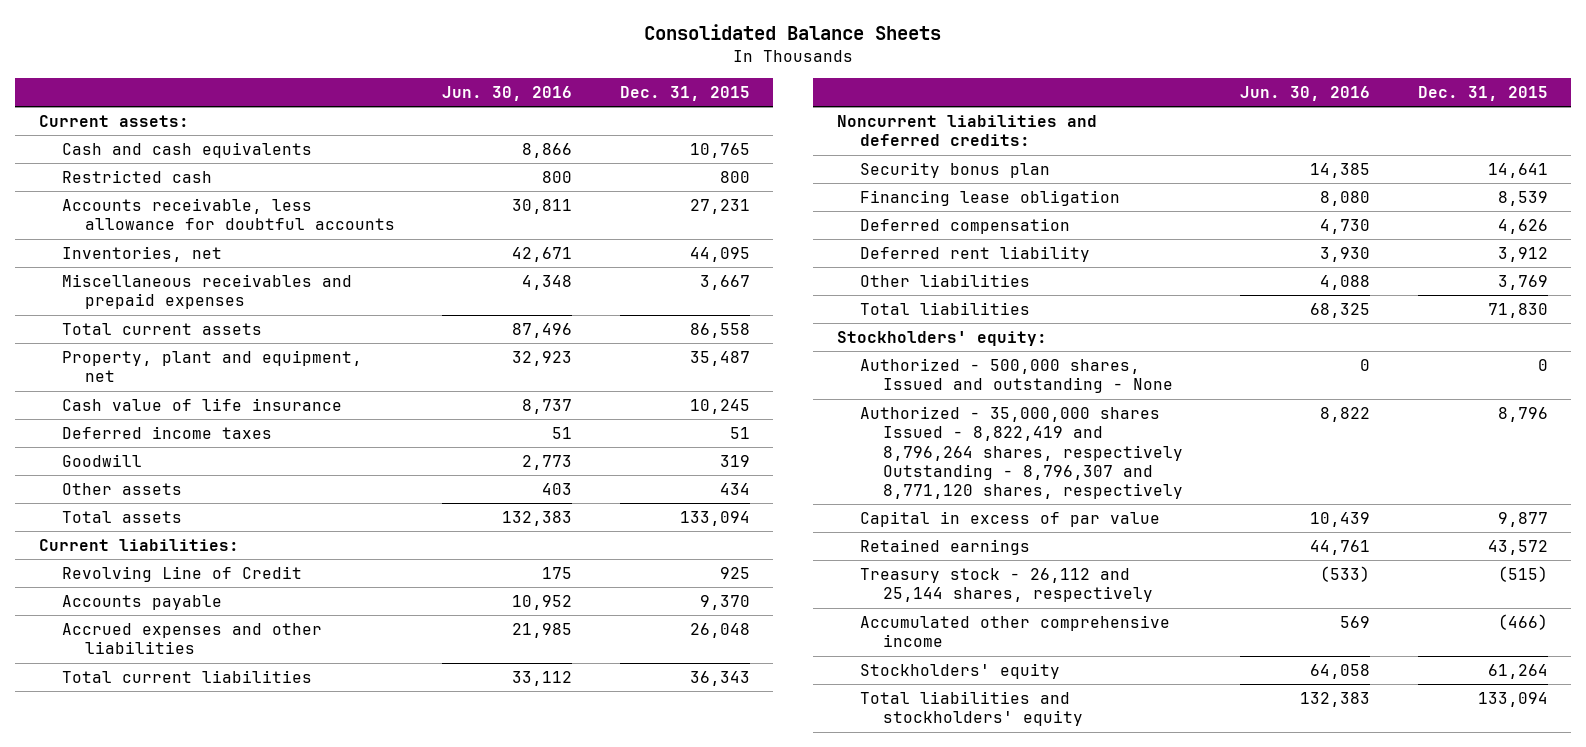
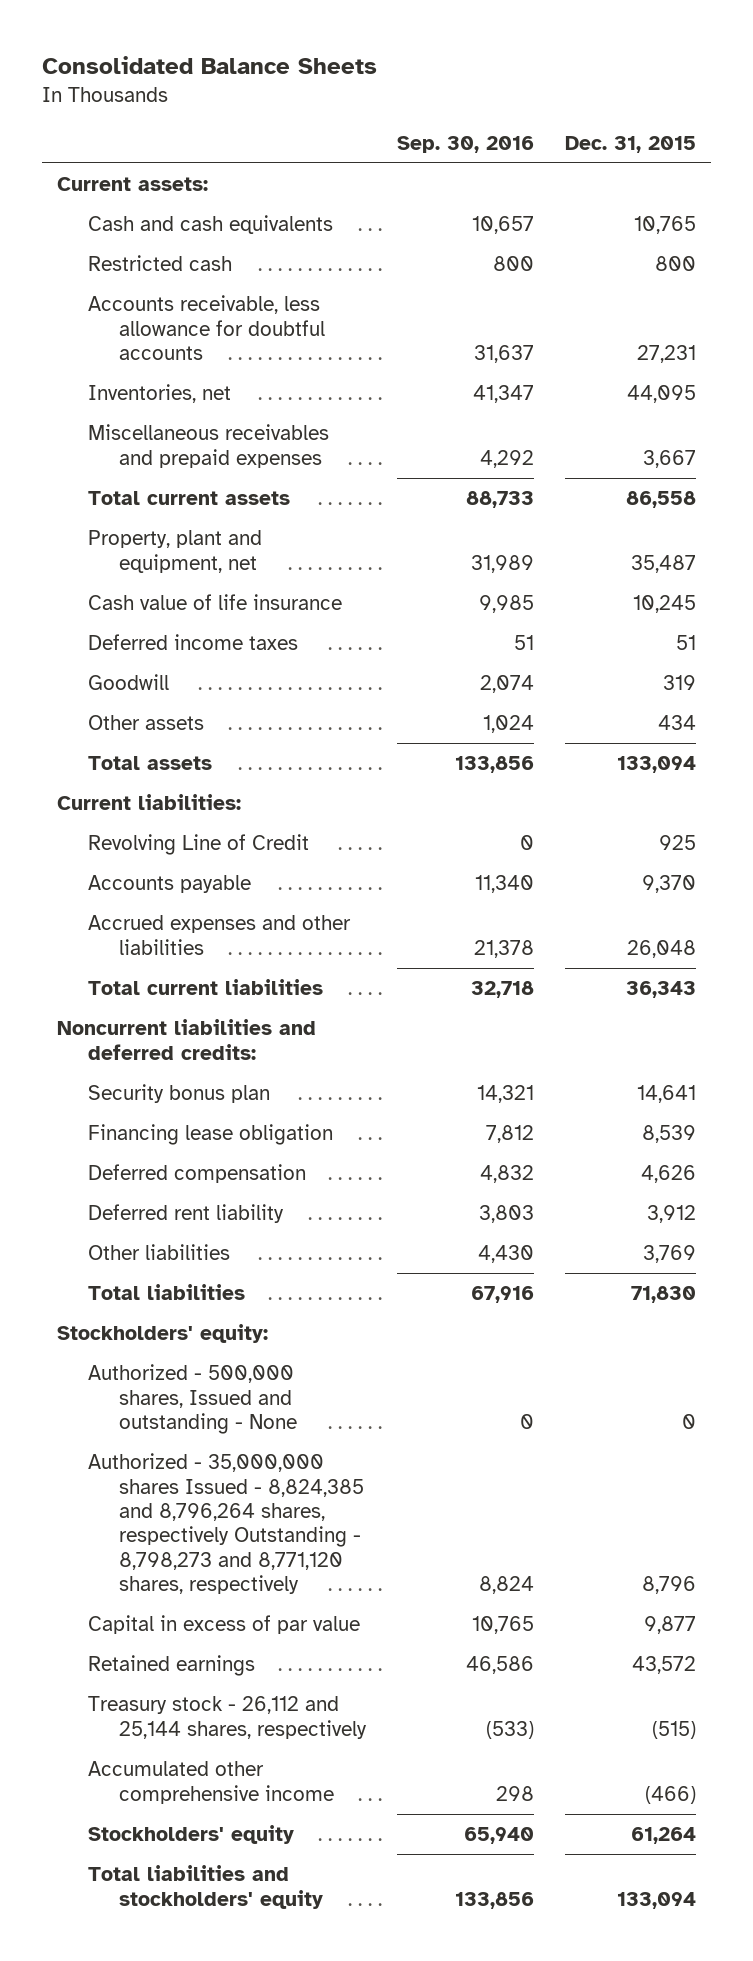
[442,85,573,101] Jun. 30, 2016 -> none
none -> [396,135,534,153] Sep. 30, 2016
[859,406,1184,500] Authorized - 35,000,000 shares Issued - 8,822,419 and 8,796,264 shares, respectively Outstanding - 8,796,307 and 8,771,120 shares, respectively -> [88,1453,365,1594] Authorized - 35,000,000 shares Issued - 8,824,385 and 8,796,264 shares, respectively Outstanding - 8,798,273 and 8,771,120 shares, respectively

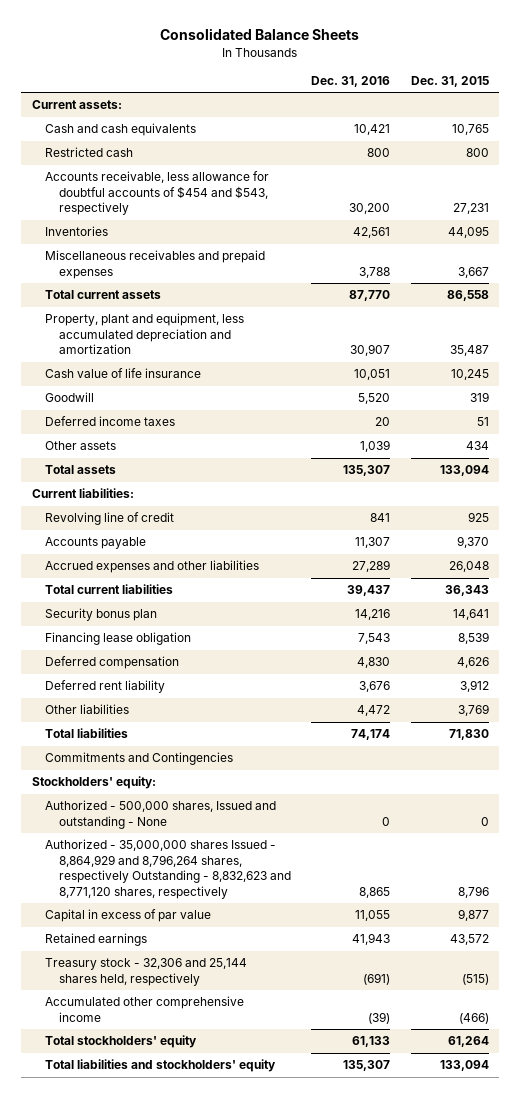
[396,135,534,153] Sep. 30, 2016 -> none
none -> [311,75,391,87] Dec. 31, 2016
[88,295,326,360] Accounts receivable, less allowance for doubtful accounts -> [45,171,270,216] Accounts receivable, less allowance for doubtful accounts of $454 and $543, respectively
[88,384,232,404] Inventories, net -> [45,226,109,237] Inventories
[88,530,263,573] Property, plant and equipment, net -> [45,313,245,355] Property, plant and equipment, less accumulated depreciation and amortization
[88,634,299,651] Deferred income taxes -> [45,416,176,427] Deferred income taxes
[88,834,310,856] Revolving Line of Credit -> [45,512,175,526] Revolving line of credit
[57,1019,317,1060] Noncurrent liabilities and deferred credits: -> none
none -> [45,752,234,766] Commitments and Contingencies
[88,1453,365,1594] Authorized - 35,000,000 shares Issued - 8,824,385 and 8,796,264 shares, respectively Outstanding - 8,798,273 and 8,771,120 shares, respectively -> [45,839,291,899] Authorized - 35,000,000 shares Issued - 8,864,929 and 8,796,264 shares, respectively Outstanding - 8,832,623 and 8,771,120 shares, respectively
[88,1696,368,1739] Treasury stock - 26,112 and 25,144 shares, respectively -> [45,958,248,986] Treasury stock - 32,306 and 25,144 shares held, respectively
[88,1825,295,1845] Stockholders' equity -> [45,1035,198,1049] Total stockholders' equity

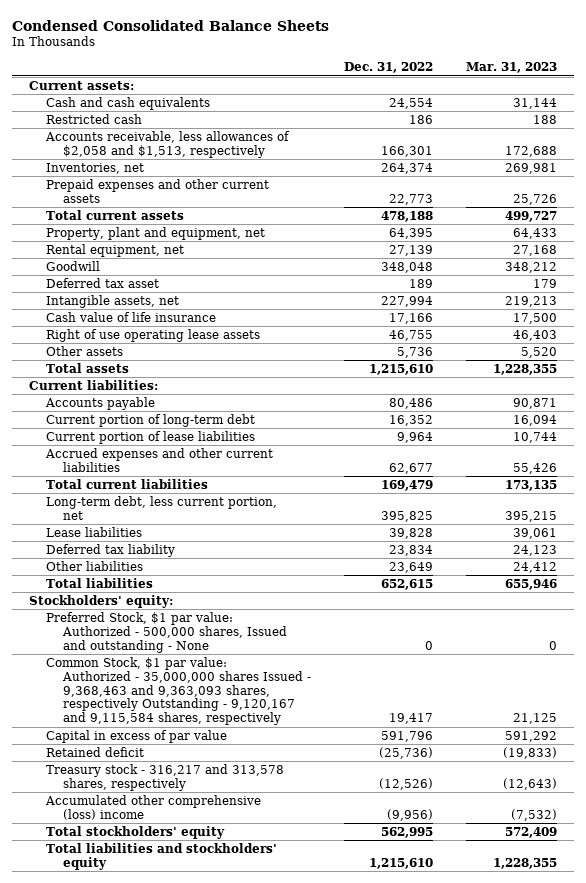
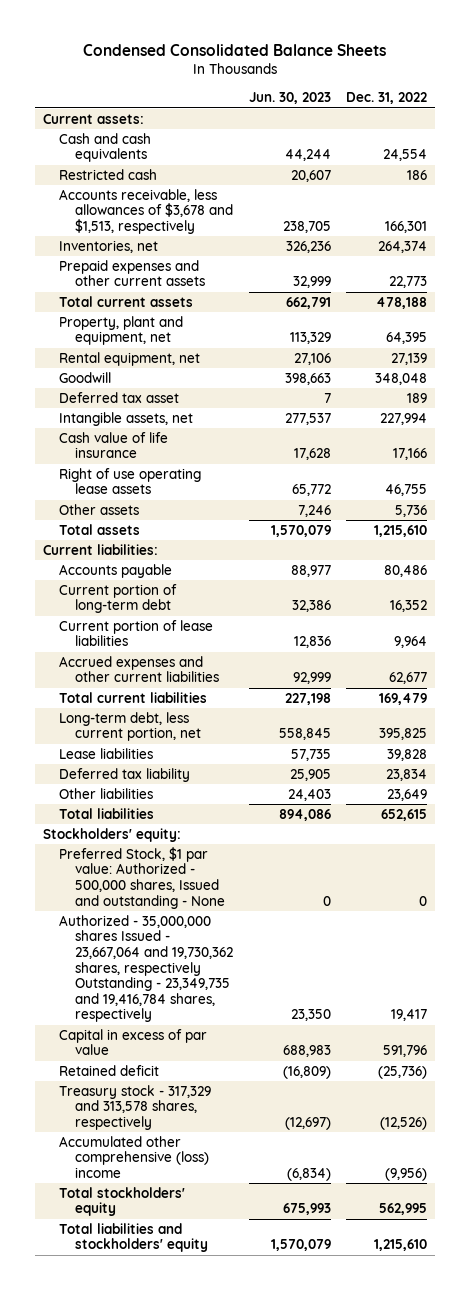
[466,62,558,74] Mar. 31, 2023 -> none
none -> [248,92,331,105] Jun. 30, 2023
[45,130,291,158] Accounts receivable, less allowances of $2,058 and $1,513, respectively -> [59,188,234,234] Accounts receivable, less allowances of $3,678 and $1,513, respectively
[46,656,312,726] Common Stock, $1 par value: Authorized - 35,000,000 shares Issued - 9,368,463 and 9,363,093 shares, respectively Outstanding - 9,120,167 and 9,115,584 shares, respectively -> [59,914,234,1023] Authorized - 35,000,000 shares Issued - 23,667,064 and 19,730,362 shares, respectively Outstanding - 23,349,735 and 19,416,784 shares, respectively
[46,763,285,791] Treasury stock - 316,217 and 313,578 shares, respectively -> [59,1084,212,1130] Treasury stock - 317,329 and 313,578 shares, respectively

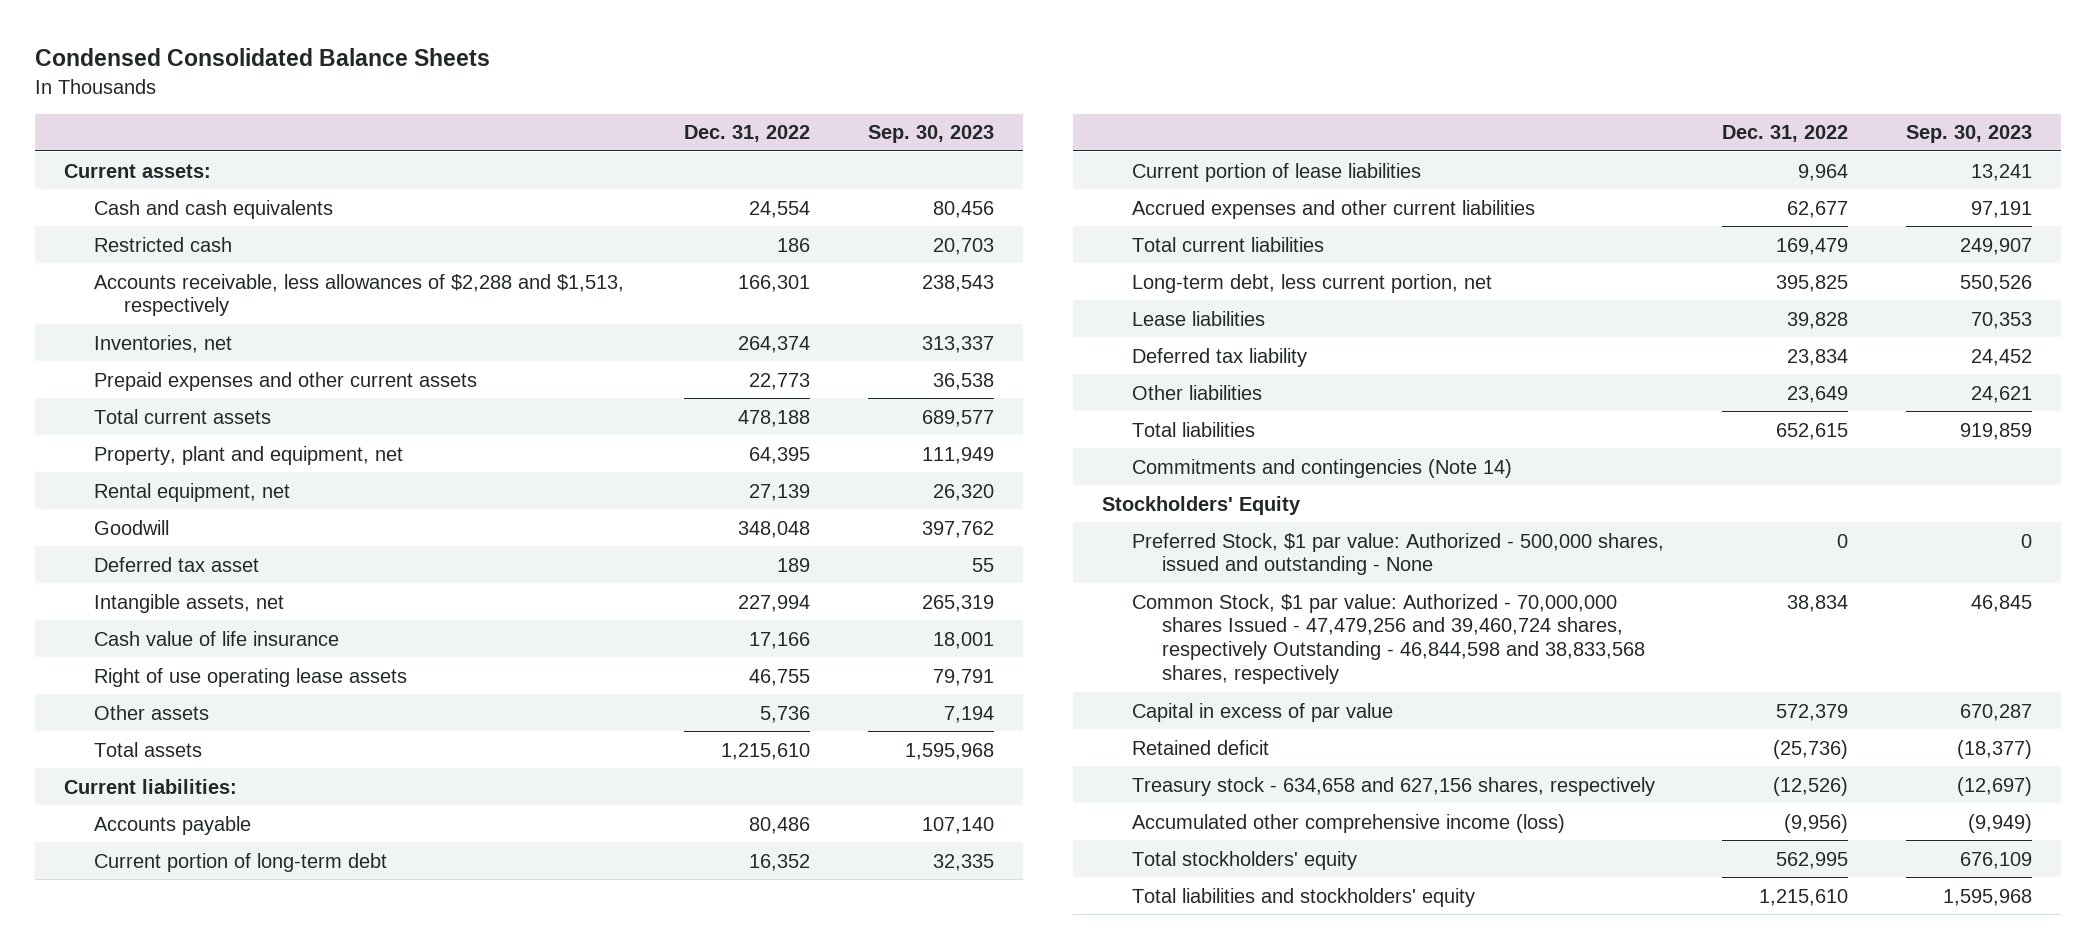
[248,92,331,105] Jun. 30, 2023 -> none
none -> [867,125,994,144] Sep. 30, 2023
[59,188,234,234] Accounts receivable, less allowances of $3,678 and $1,513, respectively -> [93,273,624,317] Accounts receivable, less allowances of $2,288 and $1,513, respectively
[59,914,234,1023] Authorized - 35,000,000 shares Issued - 23,667,064 and 19,730,362 shares, respectively Outstanding - 23,349,735 and 19,416,784 shares, respectively -> none
none -> [1132,458,1513,478] Commitments and contingencies (Note 14)
[42,827,181,842] Stockholders' equity: -> [1102,495,1302,515] Stockholders' Equity
[59,846,226,909] Preferred Stock, $1 par value: Authorized - 500,000 shares, Issued and outstanding - None -> [1132,532,1665,576] Preferred Stock, $1 par value: Authorized - 500,000 shares, issued and outstanding - None
none -> [1132,593,1646,685] Common Stock, $1 par value: Authorized - 70,000,000 shares Issued - 47,479,256 and 39,460,724 shares, respectively Outstanding - 46,844,598 and 38,833,568 shares, respectively
[382,1045,427,1058] 591,796 -> [1776,703,1849,721] 572,379
[59,1084,212,1130] Treasury stock - 317,329 and 313,578 shares, respectively -> [1132,776,1656,796] Treasury stock - 634,658 and 627,156 shares, respectively
[59,1135,210,1178] Accumulated other comprehensive (loss) income -> [1132,813,1566,833] Accumulated other comprehensive income (loss)

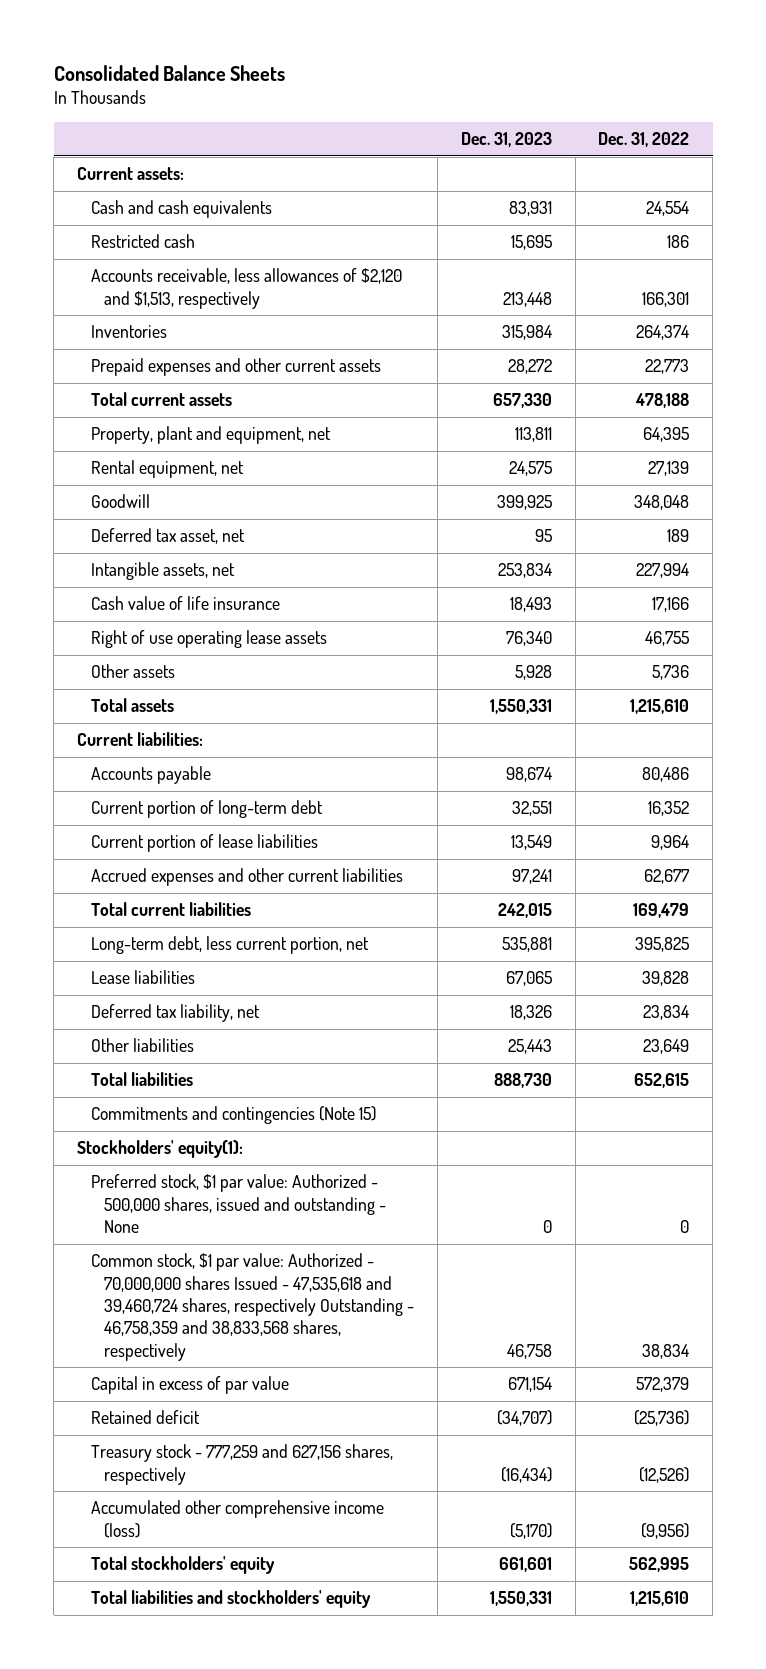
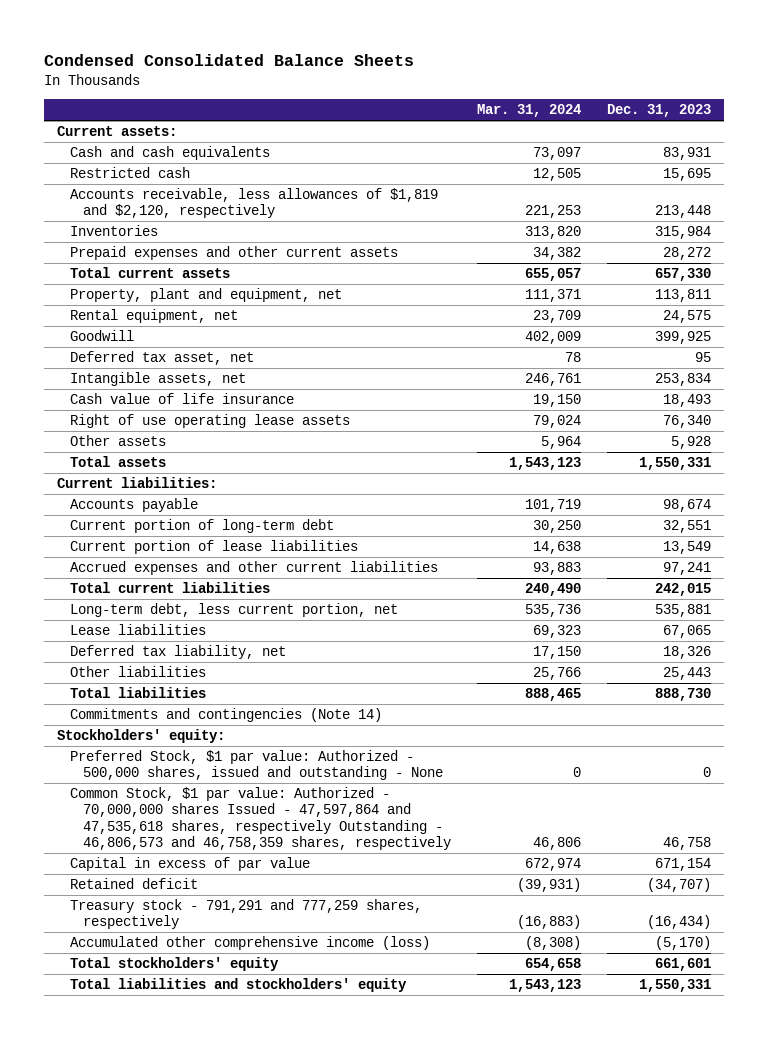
[53,64,285,81] Consolidated Balance Sheets -> [43,54,414,67] Condensed Consolidated Balance Sheets
[598,132,690,148] Dec. 31, 2022 -> none
none -> [477,104,582,118] Mar. 31, 2024
[90,268,402,309] Accounts receivable, less allowances of $2,120 and $1,513, respectively -> [70,187,439,219] Accounts receivable, less allowances of $1,819 and $2,120, respectively
[90,1106,376,1125] Commitments and contingencies (Note 15) -> [70,707,383,722] Commitments and contingencies (Note 14)
[76,1140,243,1159] Stockholders' equity(1): -> [56,728,225,743] Stockholders' equity:
[90,1174,387,1234] Preferred stock, $1 par value: Authorized - 500,000 shares, issued and outstanding - None -> [70,749,444,781] Preferred Stock, $1 par value: Authorized - 500,000 shares, issued and outstanding - None
[90,1253,415,1361] Common stock, $1 par value: Authorized - 70,000,000 shares Issued - 47,535,618 and 39,460,724 shares, respectively Outstanding - 46,758,359 and 38,833,568 shares, respectively -> [70,786,452,851] Common Stock, $1 par value: Authorized - 70,000,000 shares Issued - 47,597,864 and 47,535,618 shares, respectively Outstanding - 46,806,573 and 46,758,359 shares, respectively
[90,1444,393,1485] Treasury stock - 777,259 and 627,156 shares, respectively -> [70,898,423,930] Treasury stock - 791,291 and 777,259 shares, respectively

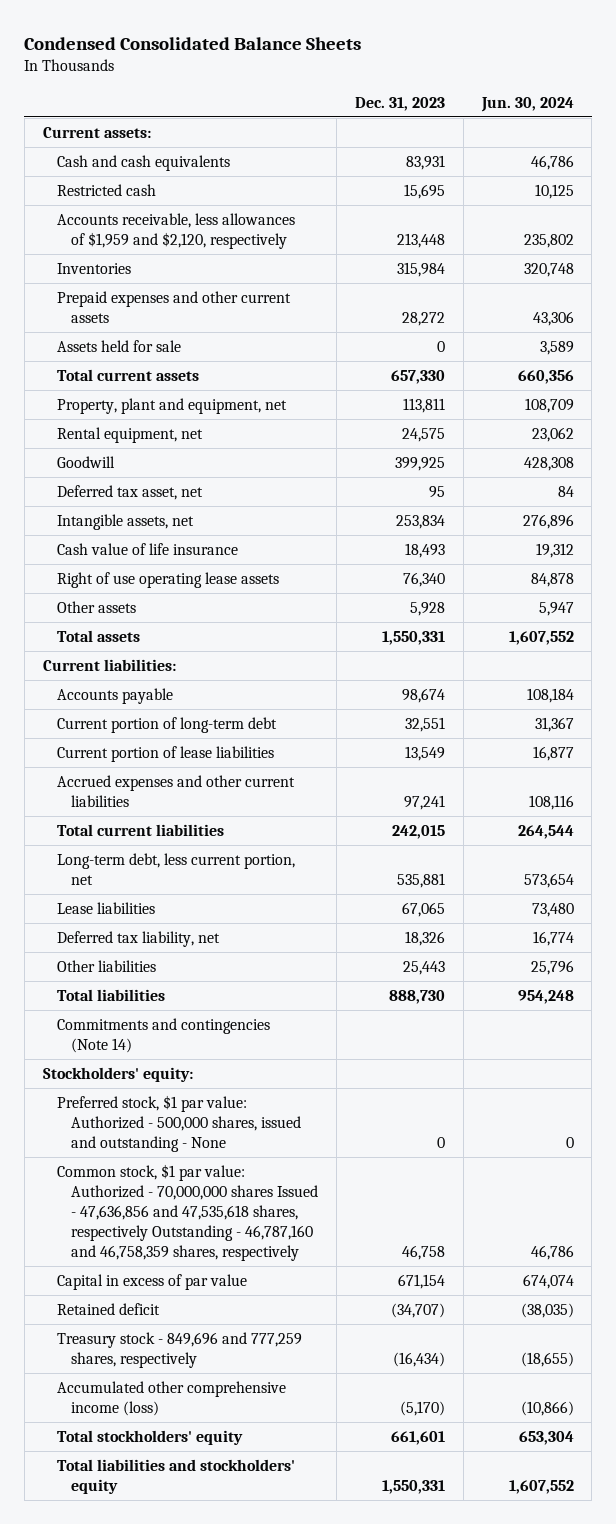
[477,104,582,118] Mar. 31, 2024 -> none
none -> [480,96,574,112] Jun. 30, 2024
[70,187,439,219] Accounts receivable, less allowances of $1,819 and $2,120, respectively -> [57,212,296,249] Accounts receivable, less allowances of $1,959 and $2,120, respectively
none -> [57,339,182,352] Assets held for sale
[70,749,444,781] Preferred Stock, $1 par value: Authorized - 500,000 shares, issued and outstanding - None -> [57,1094,302,1152] Preferred stock, $1 par value: Authorized - 500,000 shares, issued and outstanding - None
[70,786,452,851] Common Stock, $1 par value: Authorized - 70,000,000 shares Issued - 47,597,864 and 47,535,618 shares, respectively Outstanding - 46,806,573 and 46,758,359 shares, respectively -> [57,1163,319,1261] Common stock, $1 par value: Authorized - 70,000,000 shares Issued - 47,636,856 and 47,535,618 shares, respectively Outstanding - 46,787,160 and 46,758,359 shares, respectively
[70,898,423,930] Treasury stock - 791,291 and 777,259 shares, respectively -> [57,1331,303,1368] Treasury stock - 849,696 and 777,259 shares, respectively

